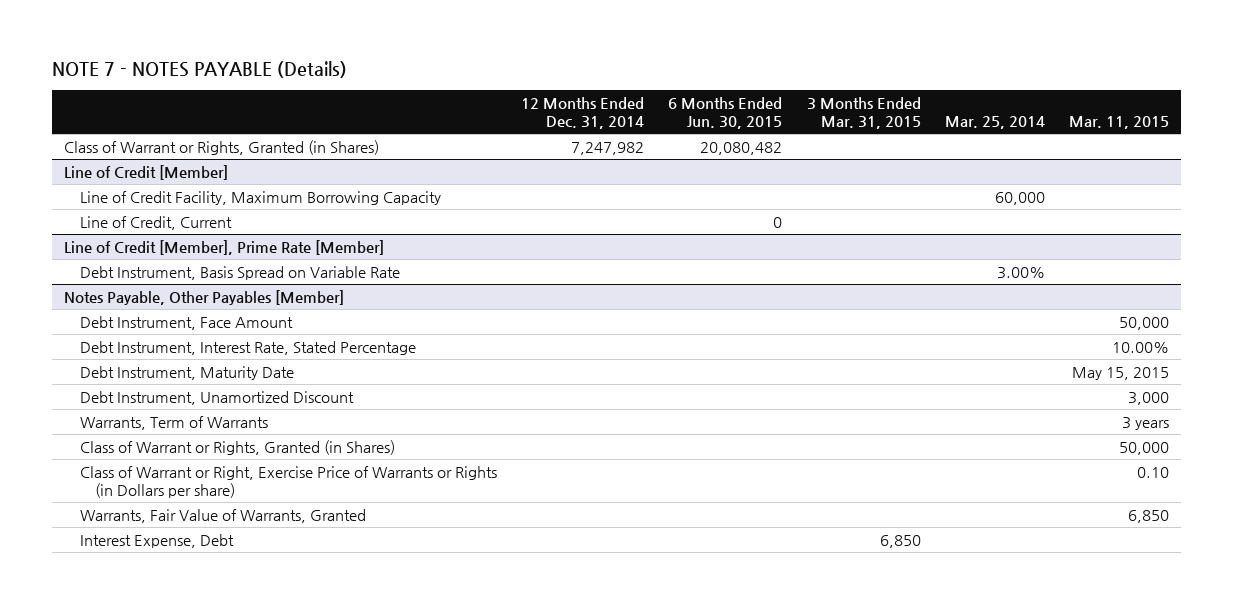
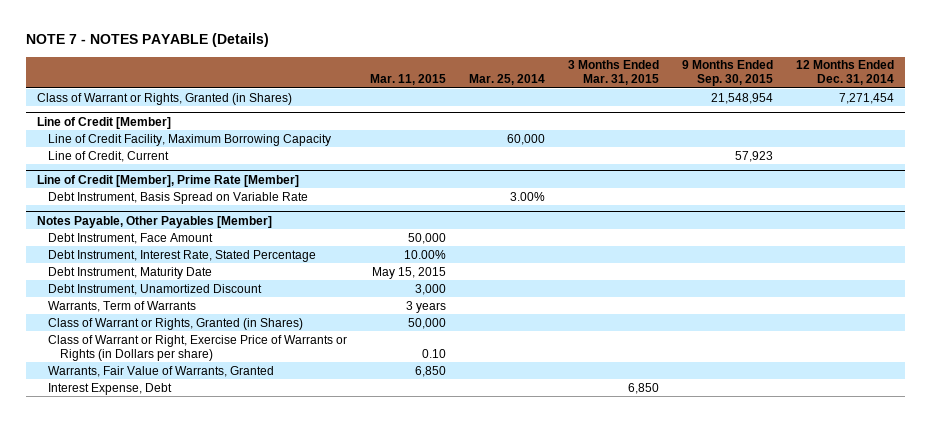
[668,97,783,130] 6 Months Ended Jun. 30, 2015 -> none
none -> [681,60,773,87] 9 Months Ended Sep. 30, 2015
[570,141,644,155] 7,247,982 -> [838,92,894,104] 7,271,454

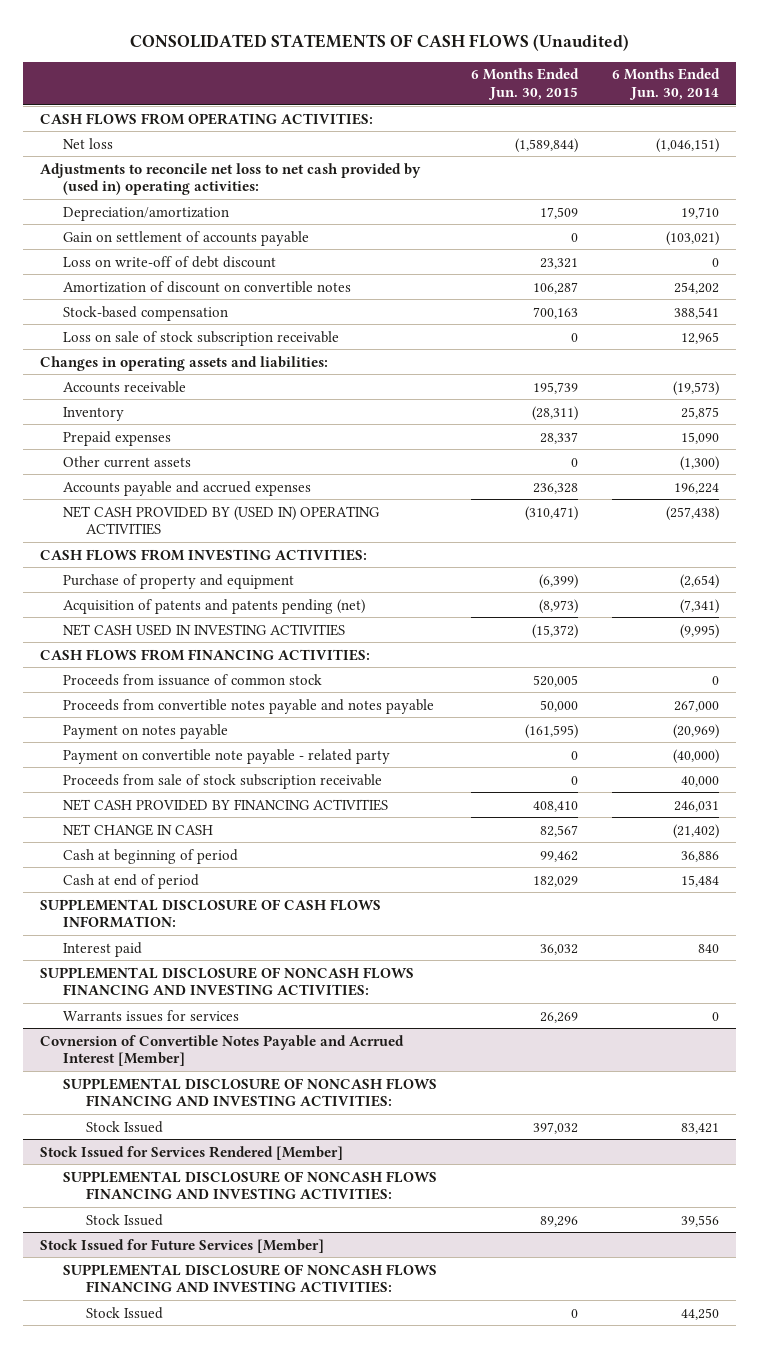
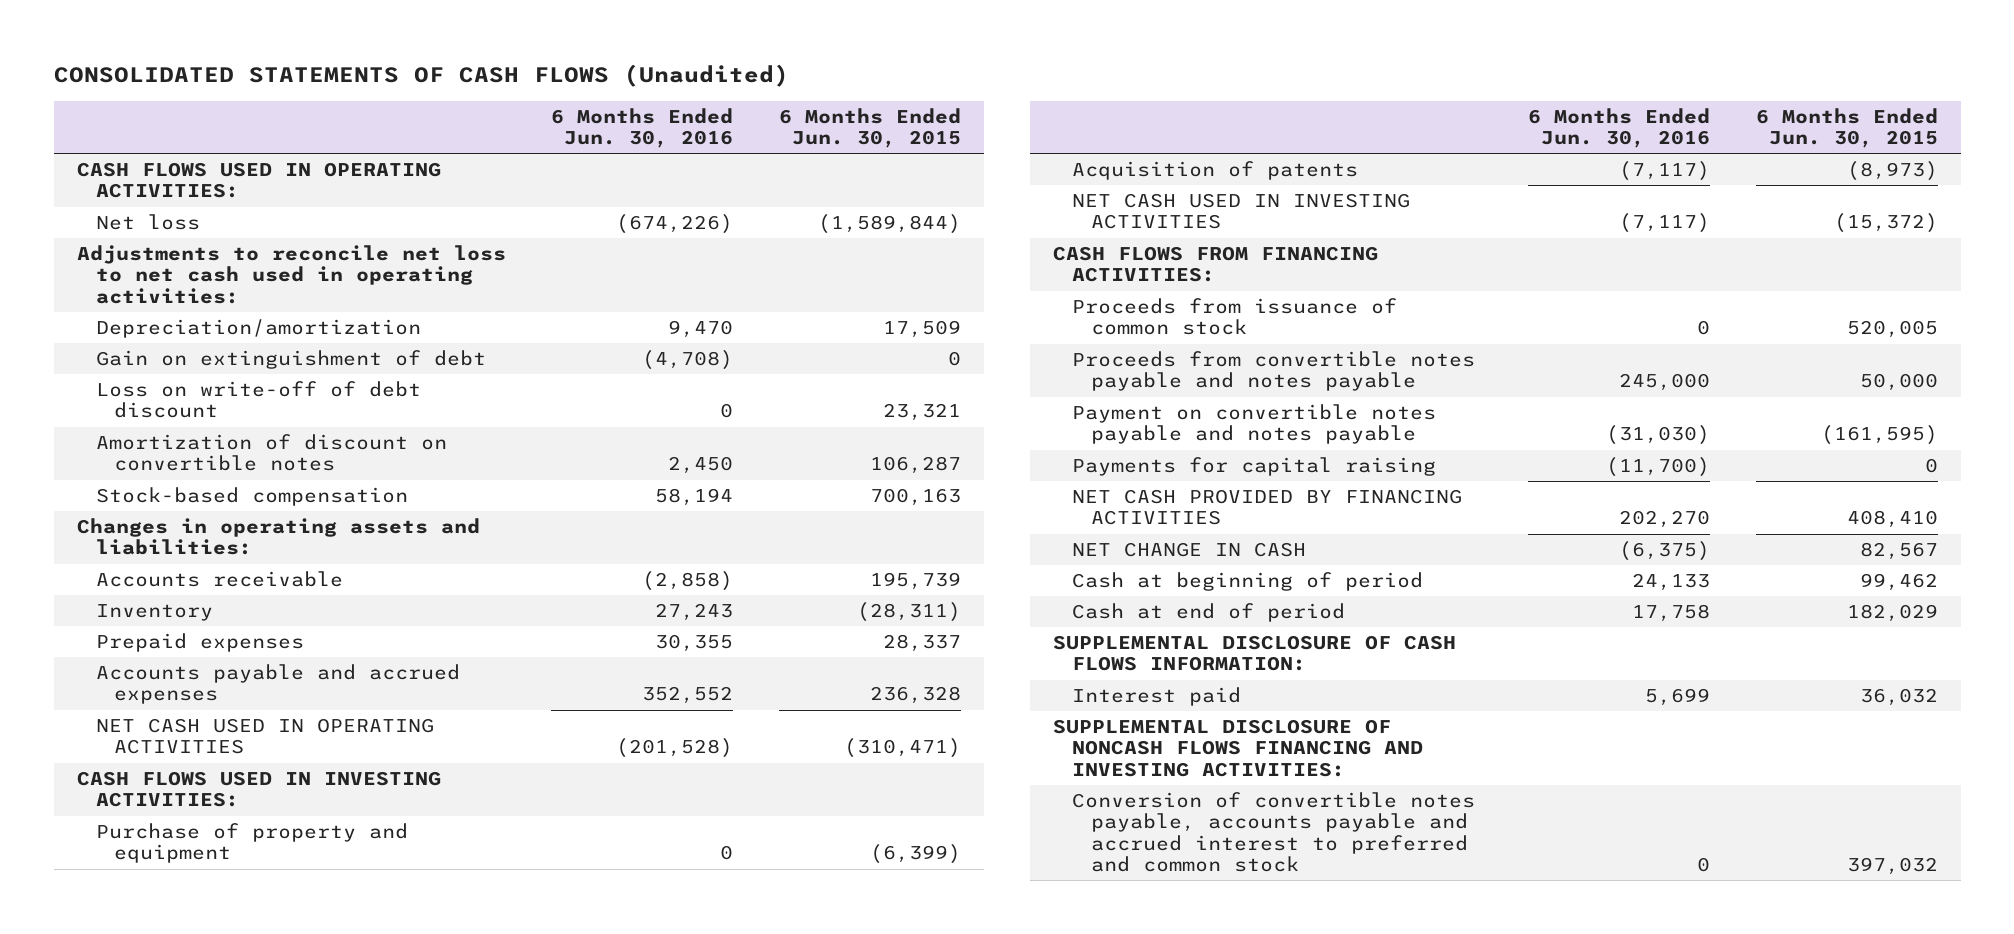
[612,68,721,101] 6 Months Ended Jun. 30, 2014 -> none
none -> [551,107,734,148] 6 Months Ended Jun. 30, 2016
[40,112,374,125] CASH FLOWS FROM OPERATING ACTIVITIES: -> [76,162,441,199] CASH FLOWS USED IN OPERATING ACTIVITIES:
[40,162,422,196] Adjustments to reconcile net loss to net cash provided by (used in) operating activities: -> [76,245,506,304] Adjustments to reconcile net loss to net cash used in operating activities:
[63,230,310,246] Gain on settlement of accounts payable -> none
none -> [95,350,486,370] Gain on extinguishment of debt
[63,330,340,346] Loss on sale of stock subscription receivable -> none
[63,455,192,468] Other current assets -> none
[63,505,380,536] NET CASH PROVIDED BY (USED IN) OPERATING ACTIVITIES -> [95,718,434,755] NET CASH USED IN OPERATING ACTIVITIES
[40,548,368,561] CASH FLOWS FROM INVESTING ACTIVITIES: -> [76,771,441,808] CASH FLOWS USED IN INVESTING ACTIVITIES:
[63,598,366,614] Acquisition of patents and patents pending (net) -> [1071,161,1358,181] Acquisition of patents
[63,748,391,764] Payment on convertible note payable - related party -> none
[63,773,383,789] Proceeds from sale of stock subscription receivable -> none
[63,723,229,739] Payment on notes payable -> [1071,404,1436,445] Payment on convertible notes payable and notes payable
none -> [1071,457,1436,477] Payments for capital raising
[63,1009,240,1022] Warrants issues for services -> none
[40,1034,405,1067] Covnersion of Convertible Notes Payable and Acrrued Interest [Member] -> none
[63,1077,438,1108] SUPPLEMENTAL DISCLOSURE OF NONCASH FLOWS FINANCING AND INVESTING ACTIVITIES: -> none
[40,1145,344,1160] Stock Issued for Services Rendered [Member] -> none
[63,1170,438,1201] SUPPLEMENTAL DISCLOSURE OF NONCASH FLOWS FINANCING AND INVESTING ACTIVITIES: -> none
[86,1213,164,1226] Stock Issued -> none
[40,1238,325,1253] Stock Issued for Future Services [Member] -> none
[63,1263,438,1294] SUPPLEMENTAL DISCLOSURE OF NONCASH FLOWS FINANCING AND INVESTING ACTIVITIES: -> none
[86,1306,164,1319] Stock Issued -> none
[86,1120,164,1133] Stock Issued -> [1071,792,1475,872] Conversion of convertible notes payable, accounts payable and accrued interest to preferred and common stock

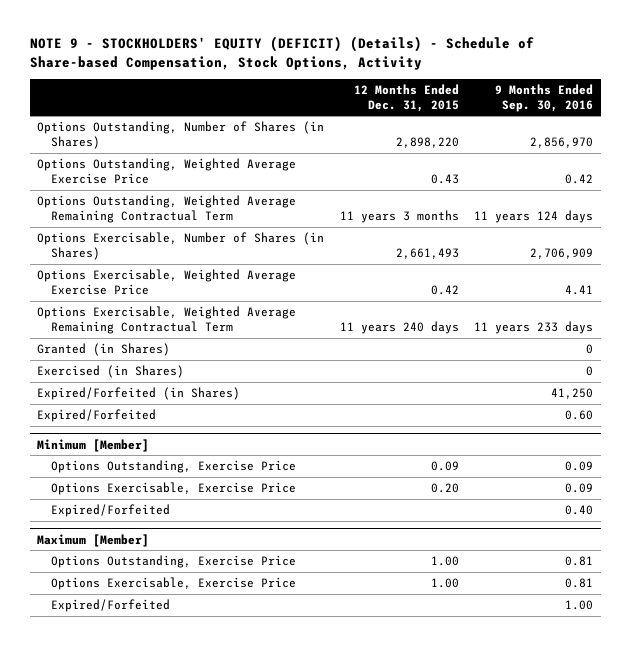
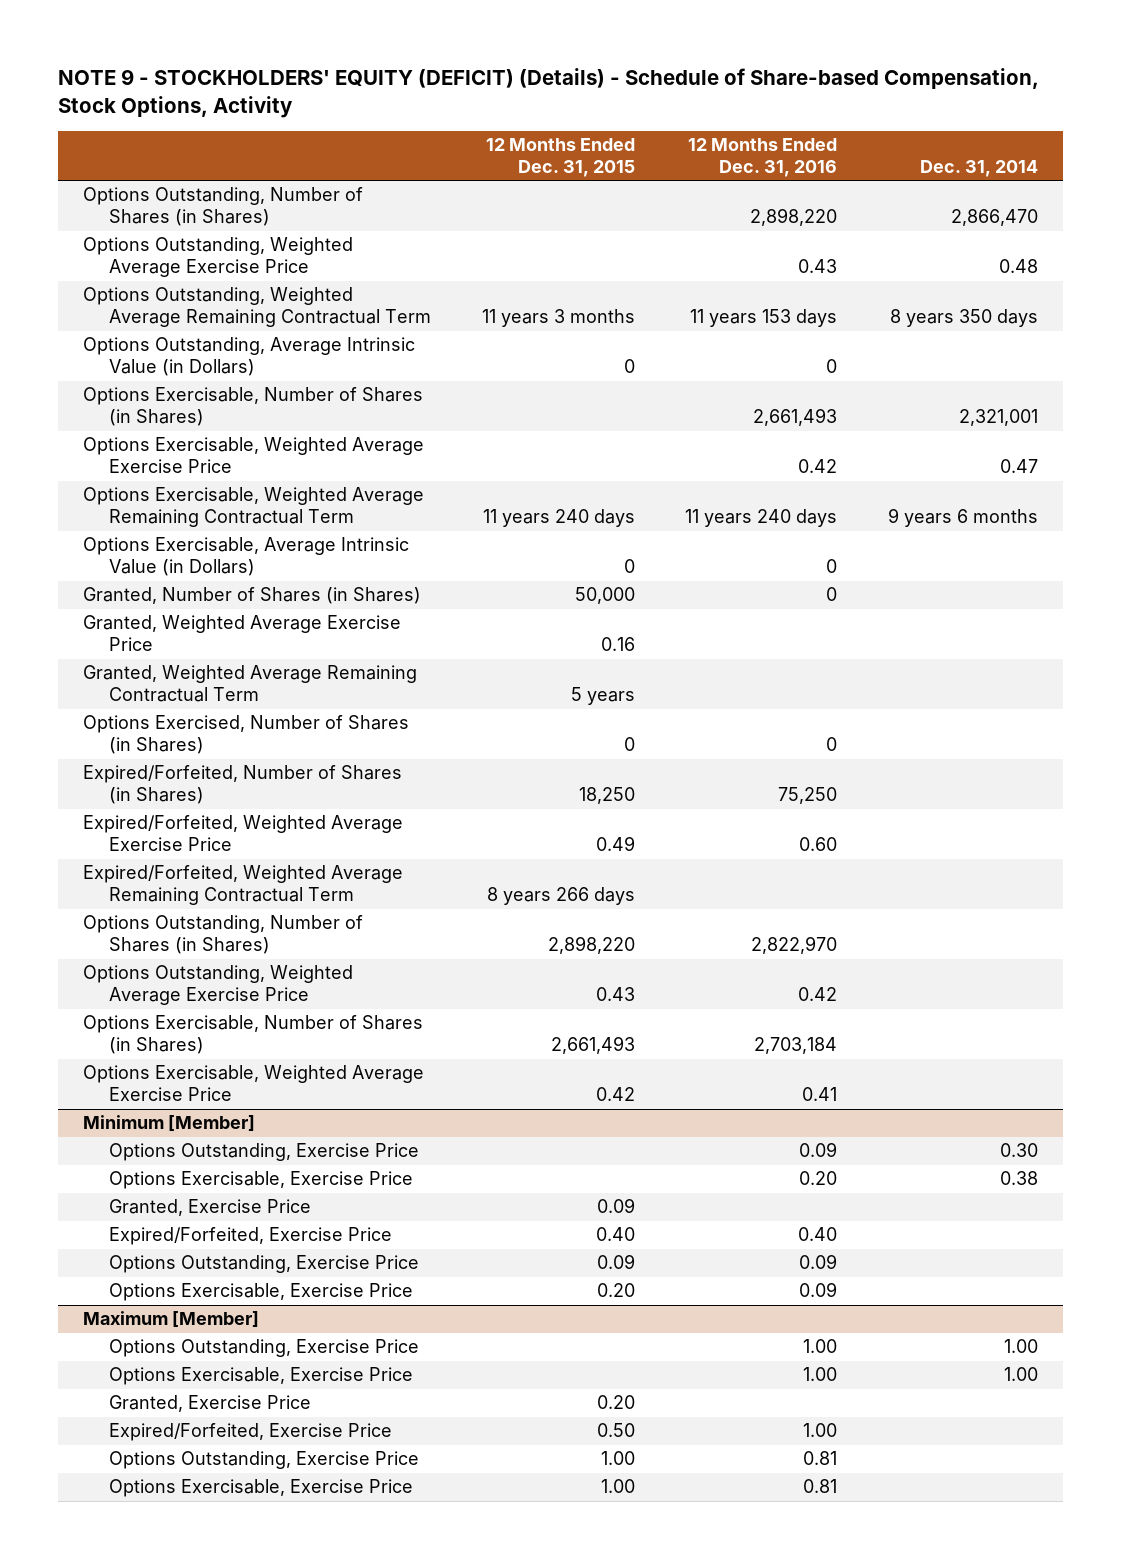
[495,83,594,112] 9 Months Ended Sep. 30, 2016 -> none
none -> [688,138,838,177] 12 Months Ended Dec. 31, 2016
none -> [919,159,1038,177] Dec. 31, 2014
none -> [82,187,363,227] Options Outstanding, Number of Shares (in Shares)
none -> [82,237,353,278] Options Outstanding, Weighted Average Exercise Price
[37,195,297,223] Options Outstanding, Weighted Average Remaining Contractual Term -> [82,287,432,328] Options Outstanding, Weighted Average Remaining Contractual Term
none -> [82,337,415,377] Options Outstanding, Average Intrinsic Value (in Dollars)
none -> [82,387,423,427] Options Exercisable, Number of Shares (in Shares)
none -> [82,437,424,474] Options Exercisable, Weighted Average Exercise Price
[37,306,297,334] Options Exercisable, Weighted Average Remaining Contractual Term -> [82,487,424,528] Options Exercisable, Weighted Average Remaining Contractual Term
none -> [82,537,409,577] Options Exercisable, Average Intrinsic Value (in Dollars)
none -> [82,587,421,605] Granted, Number of Shares (in Shares)
none -> [82,615,401,652] Granted, Weighted Average Exercise Price
none -> [82,665,417,703] Granted, Weighted Average Remaining Contractual Term
none -> [82,715,409,755] Options Exercised, Number of Shares (in Shares)
none -> [82,765,402,805] Expired/Forfeited, Number of Shares (in Shares)
none -> [82,815,403,852] Expired/Forfeited, Weighted Average Exercise Price
none -> [82,865,403,906] Expired/Forfeited, Weighted Average Remaining Contractual Term
[37,343,171,357] Granted (in Shares) -> none
[37,365,185,379] Exercised (in Shares) -> none
[37,387,241,401] Expired/Forfeited (in Shares) -> none
[37,409,157,423] Expired/Forfeited -> none
none -> [109,1143,420,1162] Options Outstanding, Exercise Price
none -> [109,1171,414,1190] Options Exercisable, Exercise Price
none -> [109,1199,312,1217] Granted, Exercise Price
none -> [109,1227,393,1246] Expired/Forfeited, Exercise Price
[51,504,171,518] Expired/Forfeited -> none
none -> [109,1339,420,1358] Options Outstanding, Exercise Price
none -> [109,1367,414,1386] Options Exercisable, Exercise Price
none -> [109,1395,312,1413] Granted, Exercise Price
none -> [109,1423,393,1442] Expired/Forfeited, Exercise Price
[51,599,171,613] Expired/Forfeited -> none

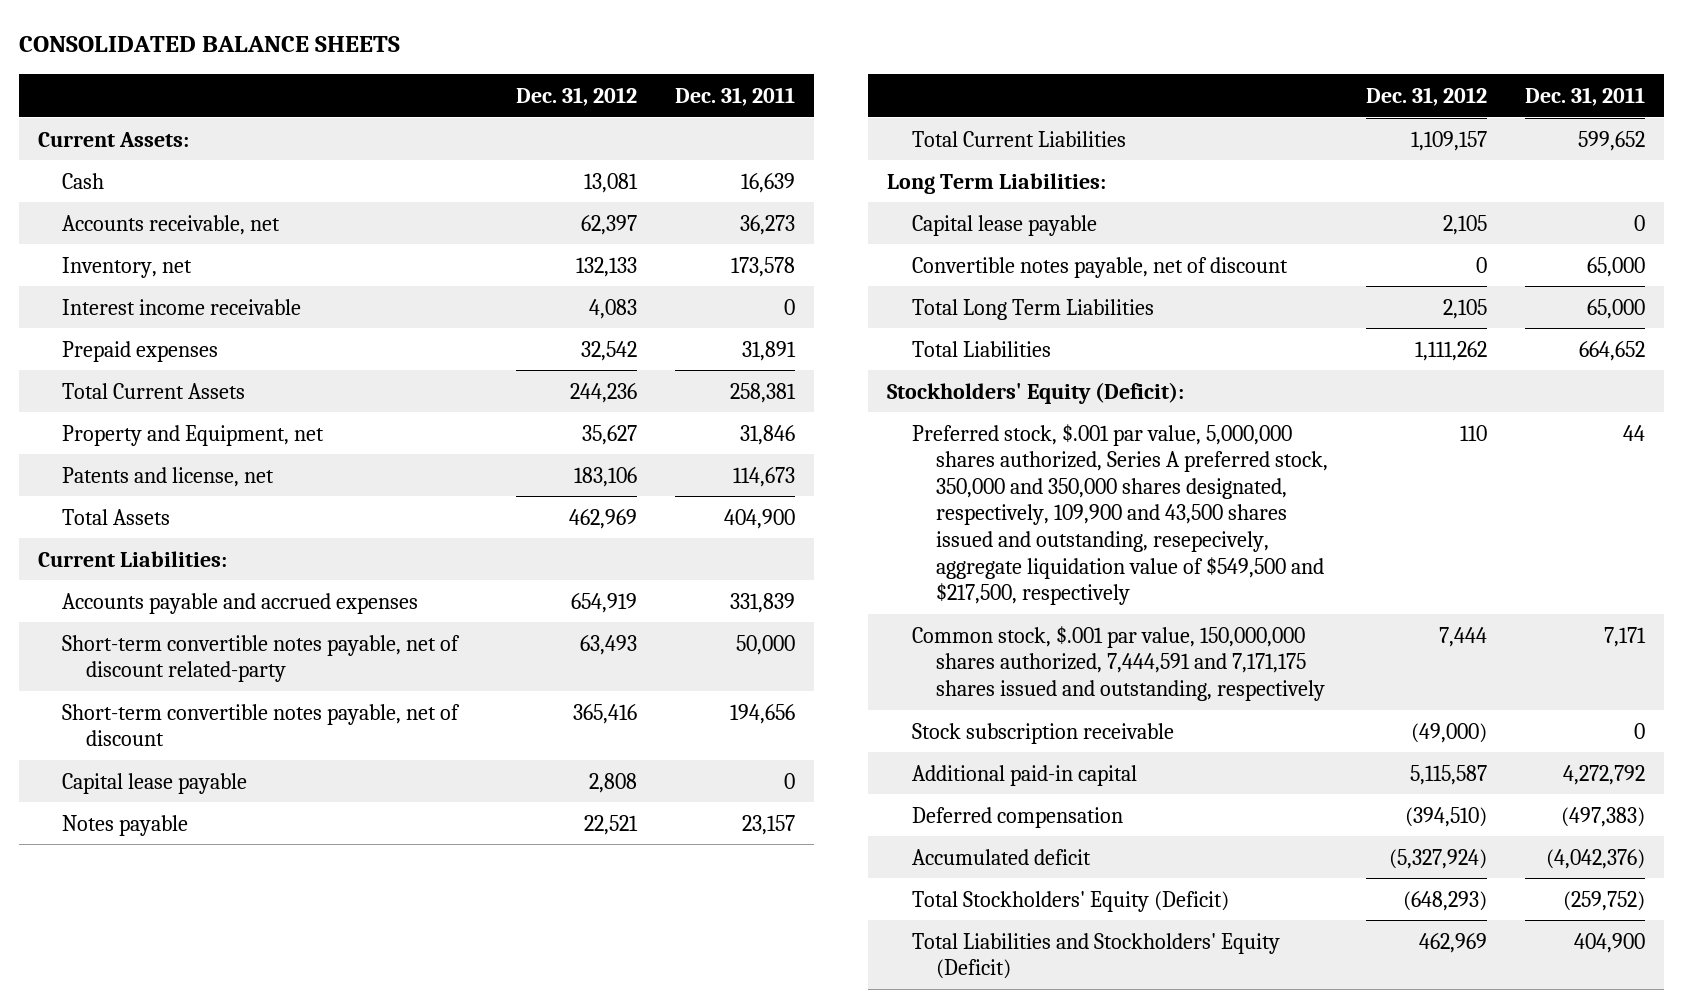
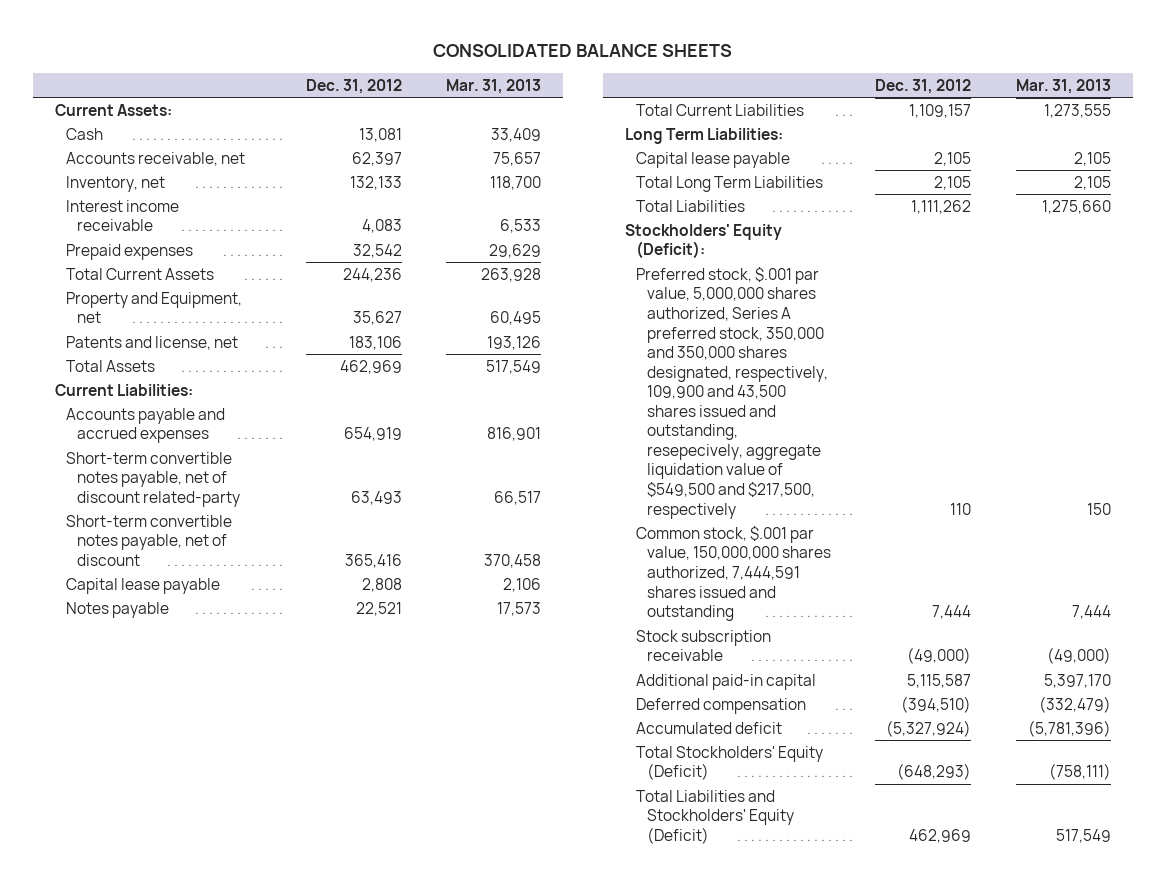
[675,86,796,106] Dec. 31, 2011 -> none
none -> [446,78,542,94] Mar. 31, 2013
[911,256,1288,278] Convertible notes payable, net of discount -> none
[911,625,1325,701] Common stock, $.001 par value, 150,000,000 shares authorized, 7,444,591 and 7,171,175 shares issued and outstanding, respectively -> [635,525,831,622] Common stock, $.001 par value, 150,000,000 shares authorized, 7,444,591 shares issued and outstanding

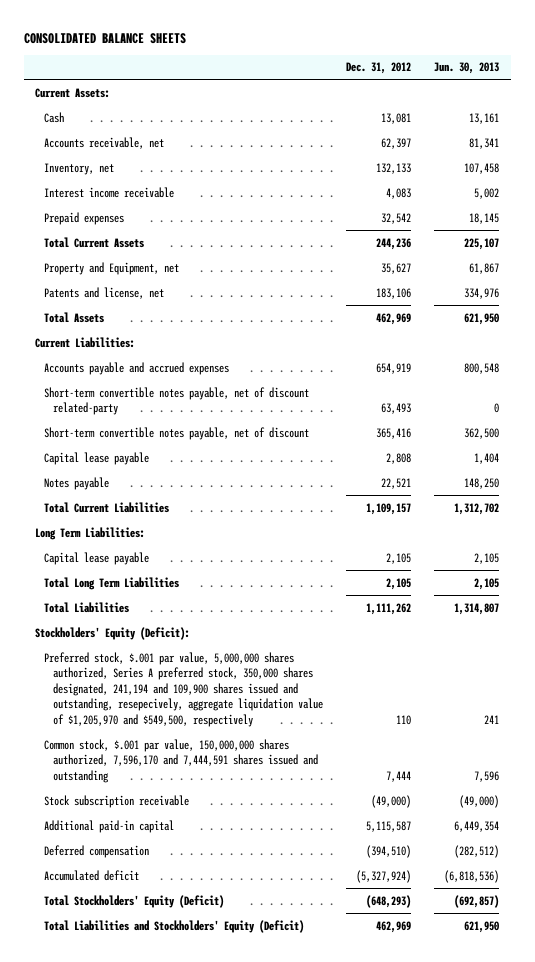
[446,78,542,94] Mar. 31, 2013 -> none
none -> [434,62,500,75] Jun. 30, 2013
[635,266,828,519] Preferred stock, $.001 par value, 5,000,000 shares authorized, Series A preferred stock, 350,000 and 350,000 shares designated, respectively, 109,900 and 43,500 shares issued and outstanding, resepecively, aggregate liquidation value of $549,500 and $217,500, respectively -> [44,651,323,727] Preferred stock, $.001 par value, 5,000,000 shares authorized, Series A preferred stock, 350,000 shares designated, 241,194 and 109,900 shares issued and outstanding, resepecively, aggregate liquidation value of $1,205,970 and $549,500, respectively
[635,525,831,622] Common stock, $.001 par value, 150,000,000 shares authorized, 7,444,591 shares issued and outstanding -> [44,738,318,783] Common stock, $.001 par value, 150,000,000 shares authorized, 7,596,170 and 7,444,591 shares issued and outstanding

